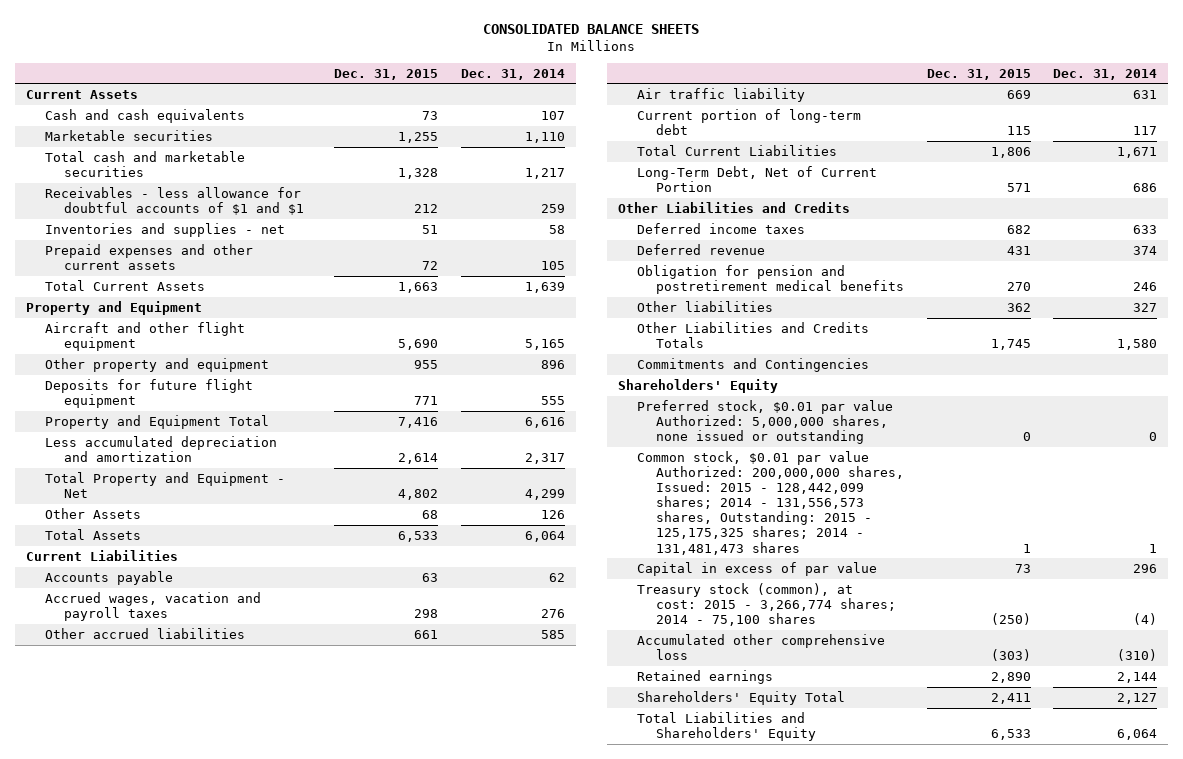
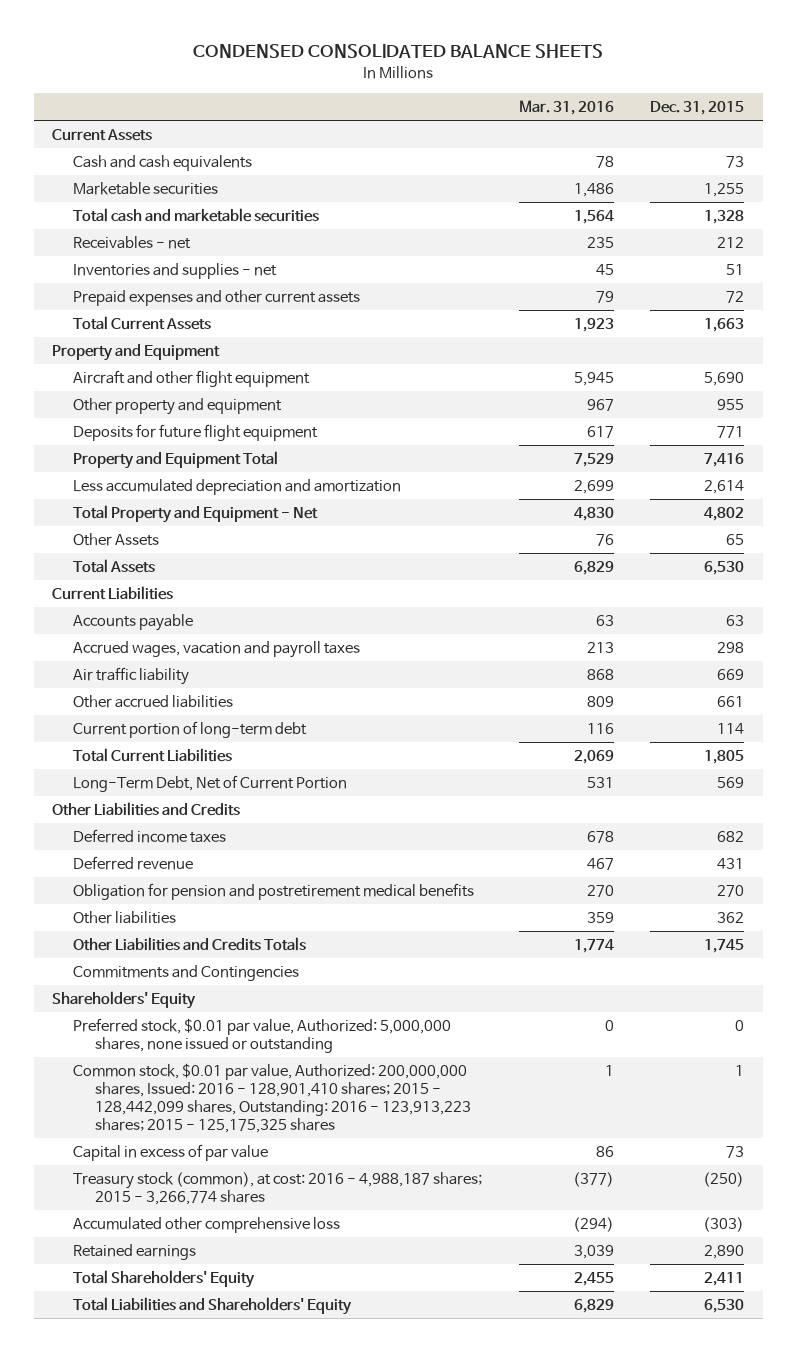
[483,23,700,34] CONSOLIDATED BALANCE SHEETS -> [193,44,604,59] CONDENSED CONSOLIDATED BALANCE SHEETS
[460,68,565,80] Dec. 31, 2014 -> none
none -> [518,100,614,116] Mar. 31, 2016
[44,186,304,215] Receivables - less allowance for doubtful accounts of $1 and $1 -> [73,236,192,250] Receivables - net
[422,509,439,519] 68 -> [726,534,745,546] 65
[398,530,439,542] 6,533 -> [704,561,745,576] 6,530
[44,627,245,639] Other accrued liabilities -> [73,695,234,709] Other accrued liabilities
[1006,125,1031,135] 115 -> [717,723,745,735] 114
[990,146,1031,158] 1,806 -> [704,750,745,765] 1,805
[1006,182,1031,192] 571 -> [717,777,745,789] 569
[637,399,894,445] Preferred stock, $0.01 par value Authorized: 5,000,000 shares, none issued or outstanding -> [73,1018,452,1054] Preferred stock, $0.01 par value, Authorized: 5,000,000 shares, none issued or outstanding
[637,450,905,555] Common stock, $0.01 par value Authorized: 200,000,000 shares, Issued: 2015 - 128,442,099 shares; 2014 - 131,556,573 shares, Outstanding: 2015 - 125,175,325 shares; 2014 - 131,481,473 shares -> [73,1063,471,1134] Common stock, $0.01 par value, Authorized: 200,000,000 shares, Issued: 2016 - 128,901,410 shares; 2015 - 128,442,099 shares, Outstanding: 2016 - 123,913,223 shares; 2015 - 125,175,325 shares
[637,582,897,627] Treasury stock (common), at cost: 2015 - 3,266,774 shares; 2014 - 75,100 shares -> [73,1172,483,1206] Treasury stock (common), at cost: 2016 - 4,988,187 shares; 2015 - 3,266,774 shares
[637,690,846,705] Shareholders' Equity Total -> [73,1270,256,1289] Total Shareholders' Equity
[990,728,1031,740] 6,533 -> [704,1299,745,1314] 6,530

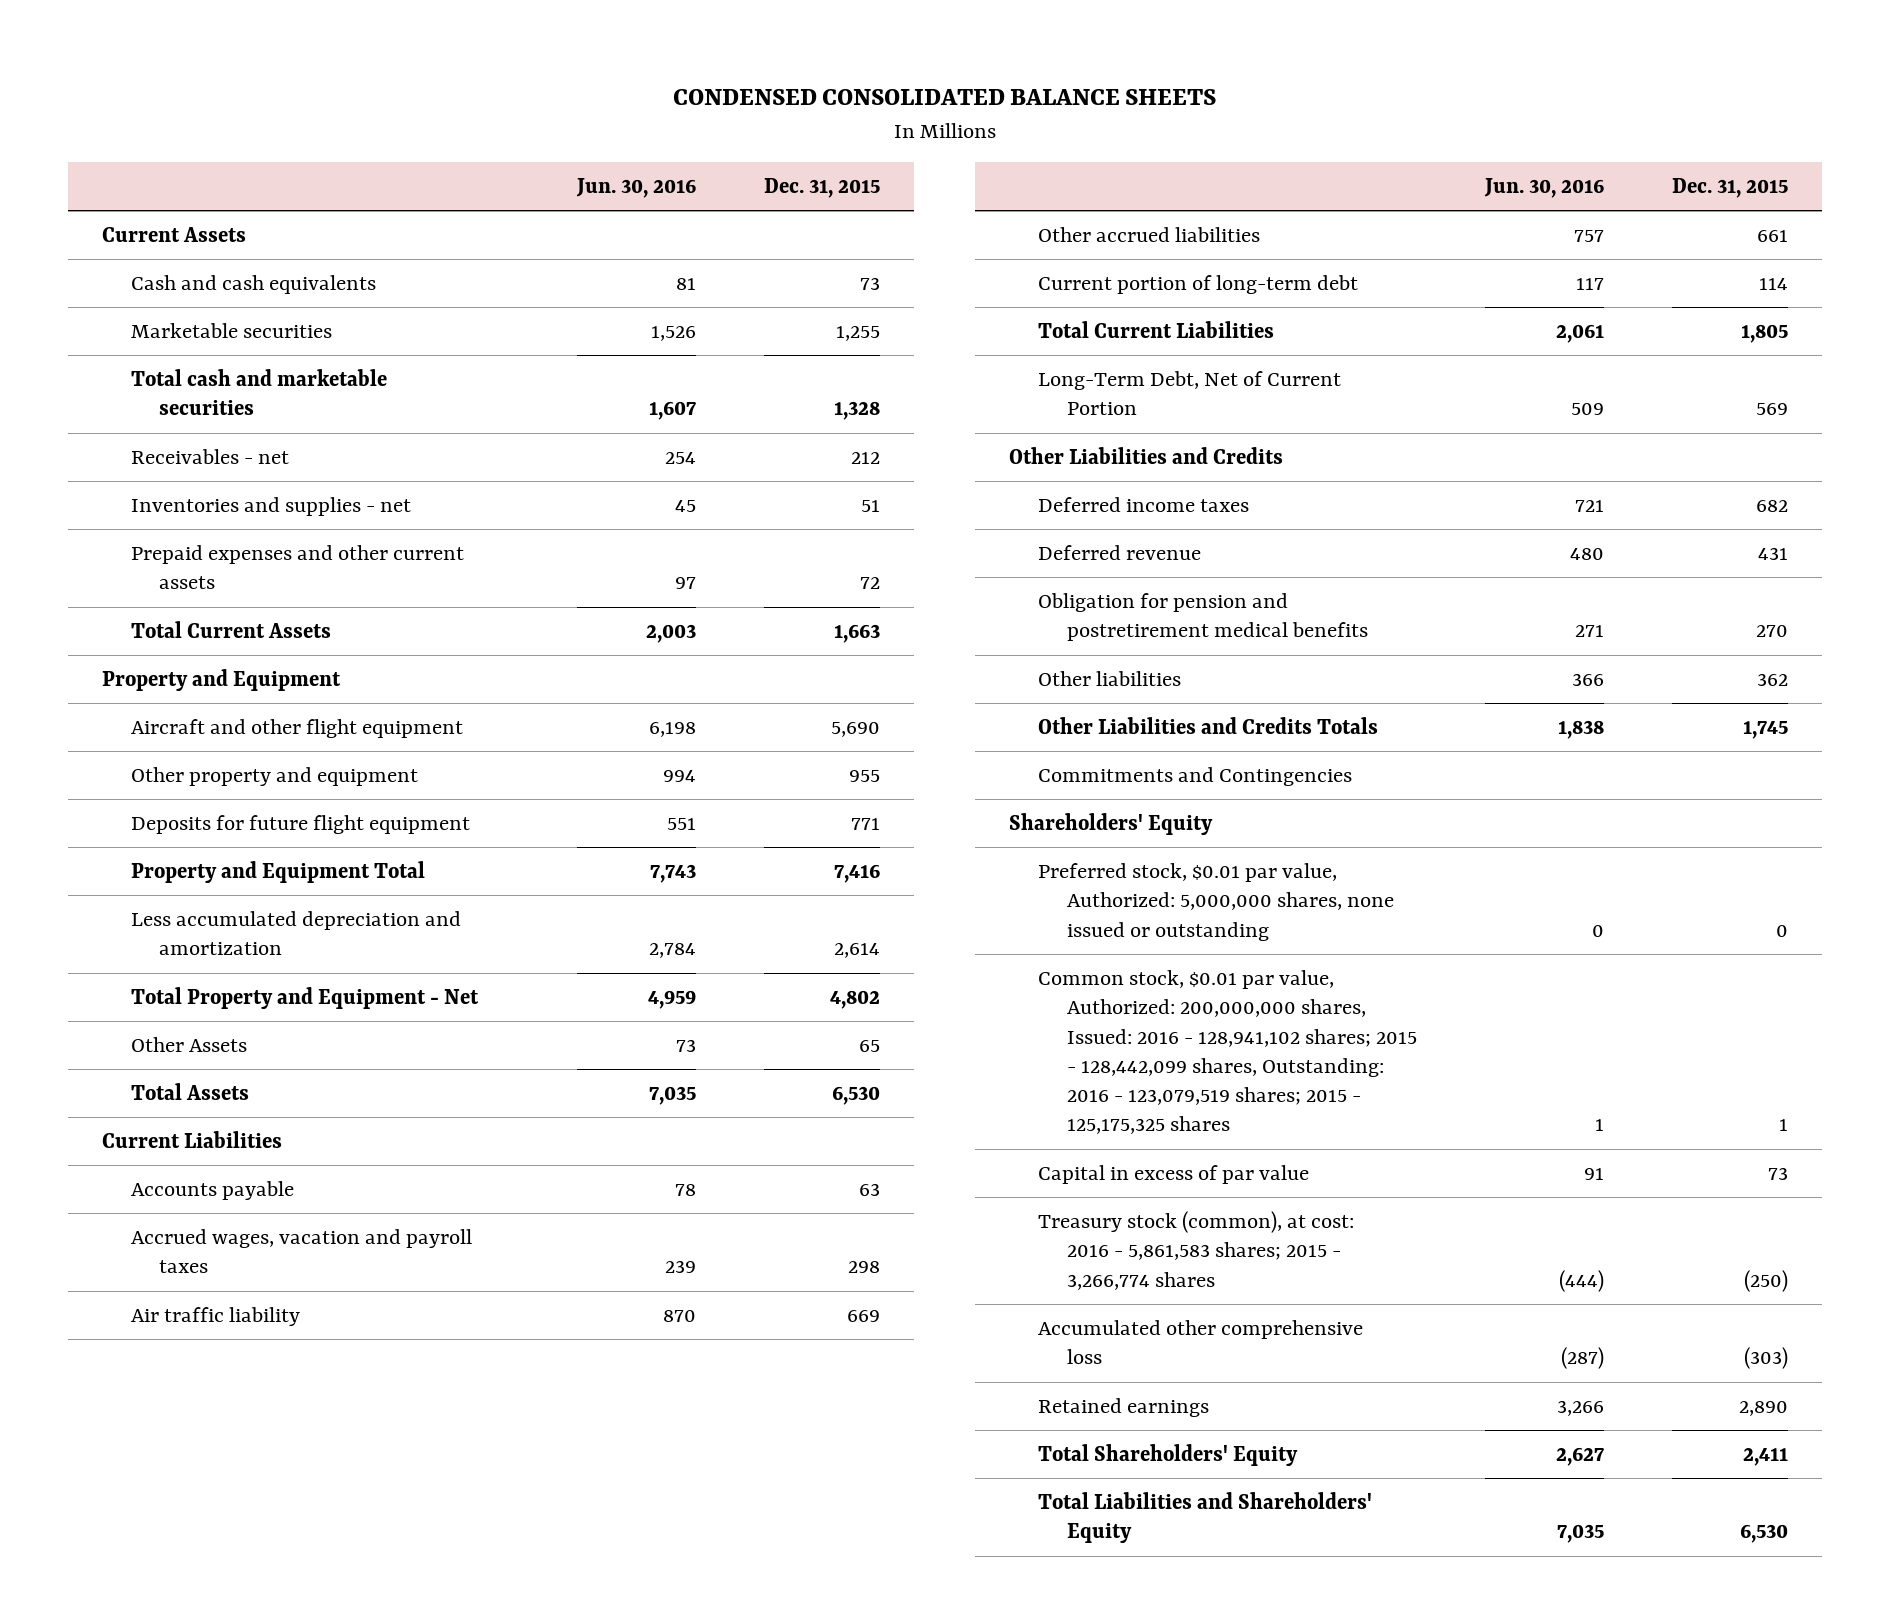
[518,100,614,116] Mar. 31, 2016 -> none
none -> [576,177,697,198] Jun. 30, 2016
[73,1063,471,1134] Common stock, $0.01 par value, Authorized: 200,000,000 shares, Issued: 2016 - 128,901,410 shares; 2015 - 128,442,099 shares, Outstanding: 2016 - 123,913,223 shares; 2015 - 125,175,325 shares -> [1037,970,1417,1135] Common stock, $0.01 par value, Authorized: 200,000,000 shares, Issued: 2016 - 128,941,102 shares; 2015 - 128,442,099 shares, Outstanding: 2016 - 123,079,519 shares; 2015 - 125,175,325 shares
[73,1172,483,1206] Treasury stock (common), at cost: 2016 - 4,988,187 shares; 2015 - 3,266,774 shares -> [1037,1211,1354,1290] Treasury stock (common), at cost: 2016 - 5,861,583 shares; 2015 - 3,266,774 shares

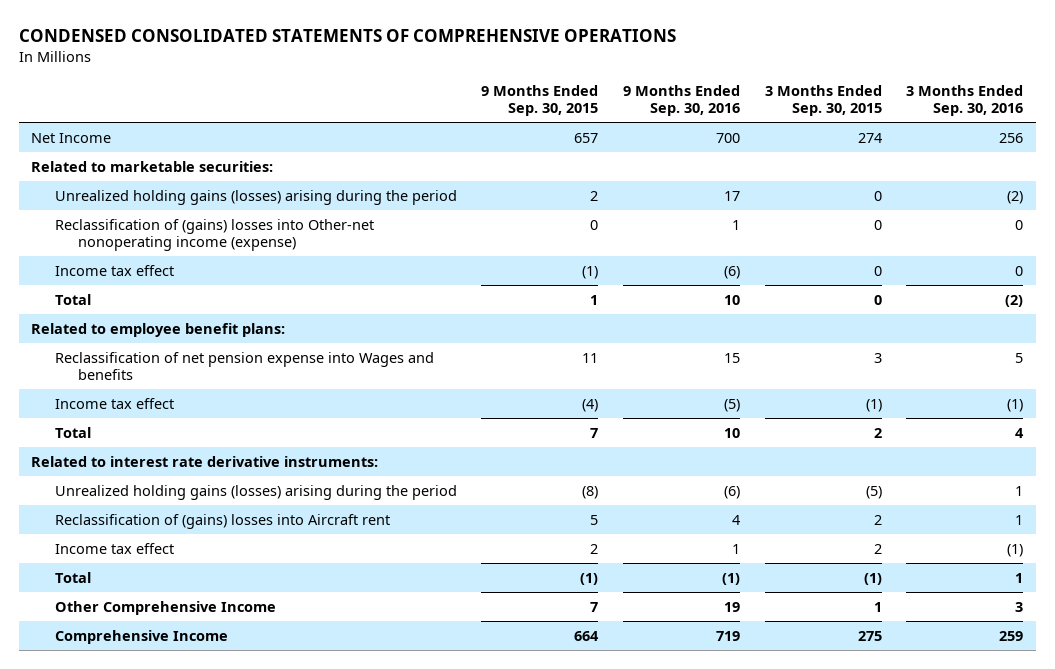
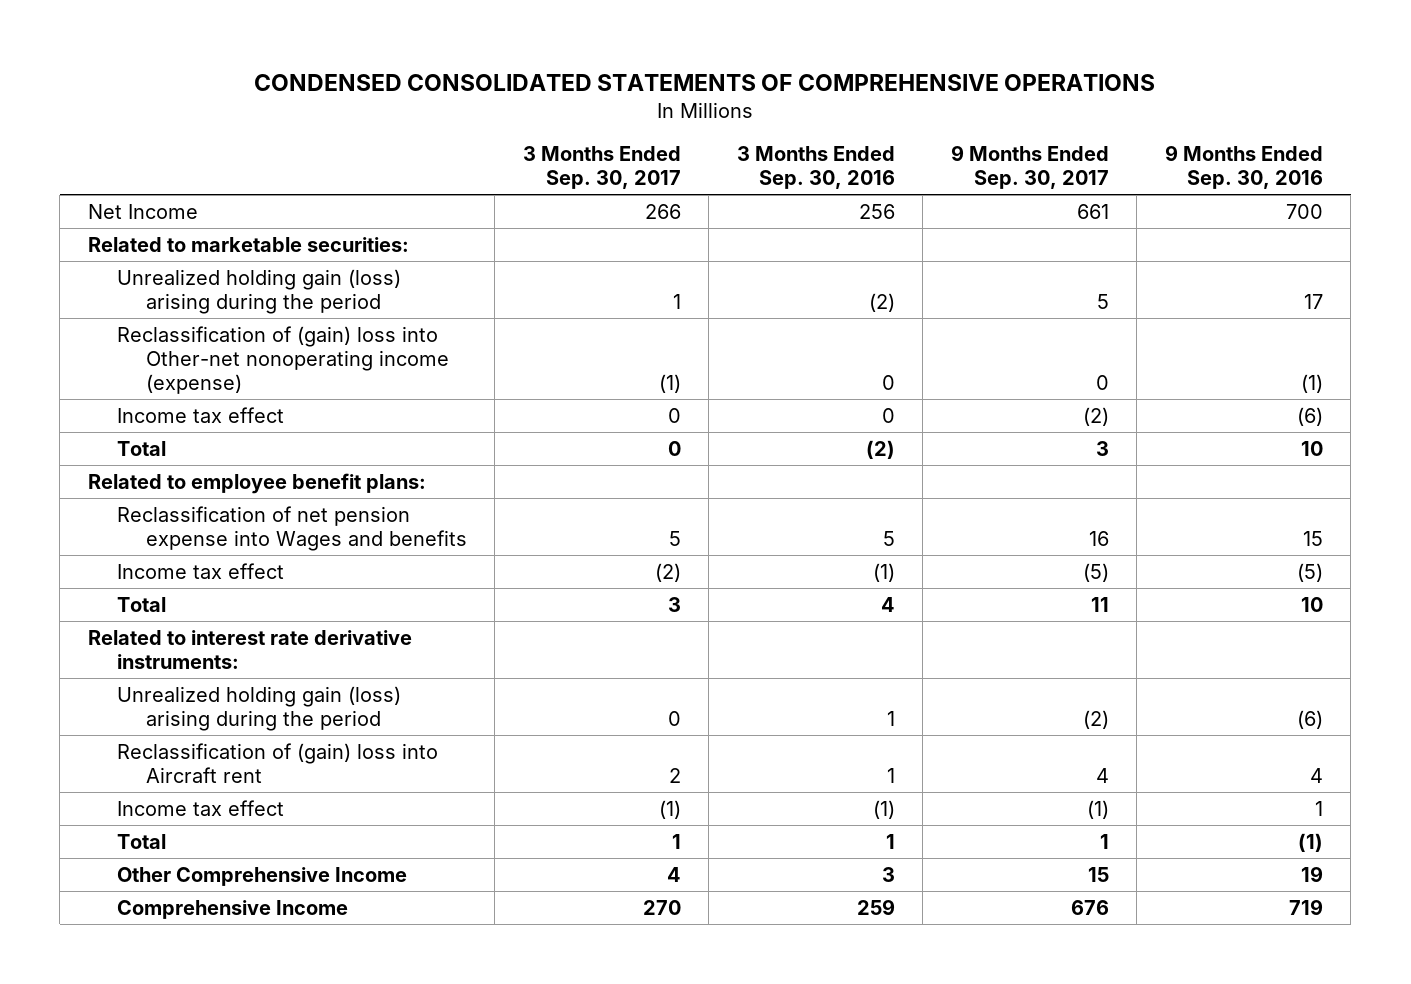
[481,84,599,117] 9 Months Ended Sep. 30, 2015 -> none
[764,84,882,117] 3 Months Ended Sep. 30, 2015 -> none
none -> [522,146,681,190] 3 Months Ended Sep. 30, 2017
none -> [950,145,1109,190] 9 Months Ended Sep. 30, 2017
[54,189,457,205] Unrealized holding gains (losses) arising during the period -> [116,268,401,314] Unrealized holding gain (loss) arising during the period
[54,218,374,252] Reclassification of (gains) losses into Other-net nonoperating income (expense) -> [116,325,449,394] Reclassification of (gain) loss into Other-net nonoperating income (expense)
[731,219,740,230] 1 -> [1300,373,1323,393] (1)
[54,484,457,500] Unrealized holding gains (losses) arising during the period -> [116,685,401,731] Unrealized holding gain (loss) arising during the period
[54,513,390,529] Reclassification of (gains) losses into Aircraft rent -> [116,742,438,783] Reclassification of (gain) loss into Aircraft rent

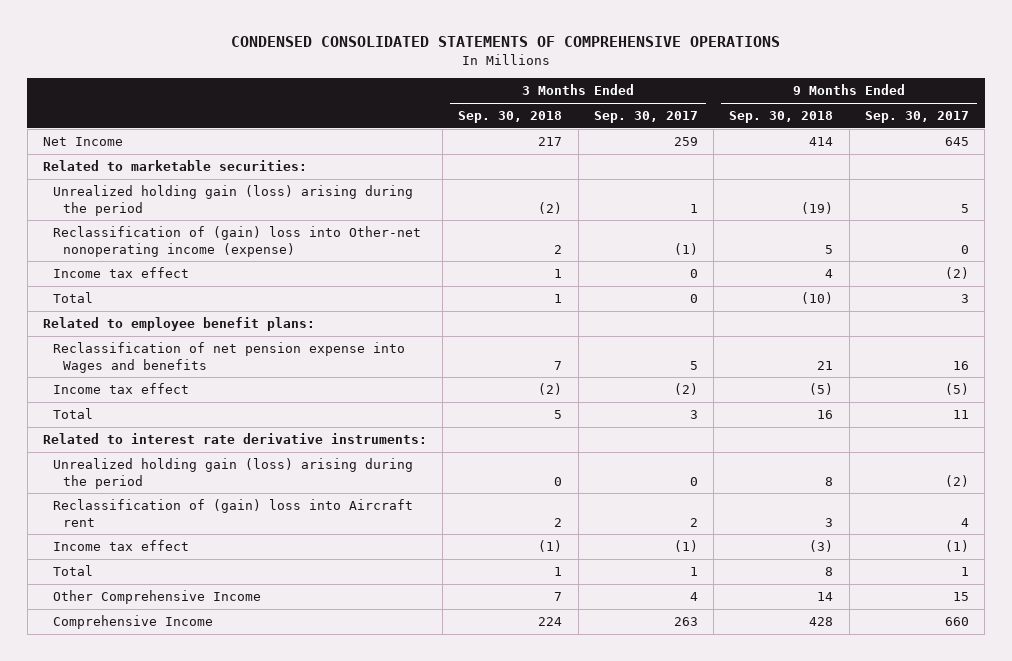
[736,146,895,190] 3 Months Ended Sep. 30, 2016 -> none
[1164,145,1323,190] 9 Months Ended Sep. 30, 2016 -> none
none -> [458,111,563,124] Sep. 30, 2018
none -> [729,111,834,124] Sep. 30, 2018
[644,203,681,219] 266 -> [673,137,698,147] 259
[1076,203,1109,219] 661 -> [944,137,969,147] 645
[642,899,681,915] 270 -> [673,617,698,627] 263
[1070,899,1109,915] 676 -> [944,617,969,627] 660

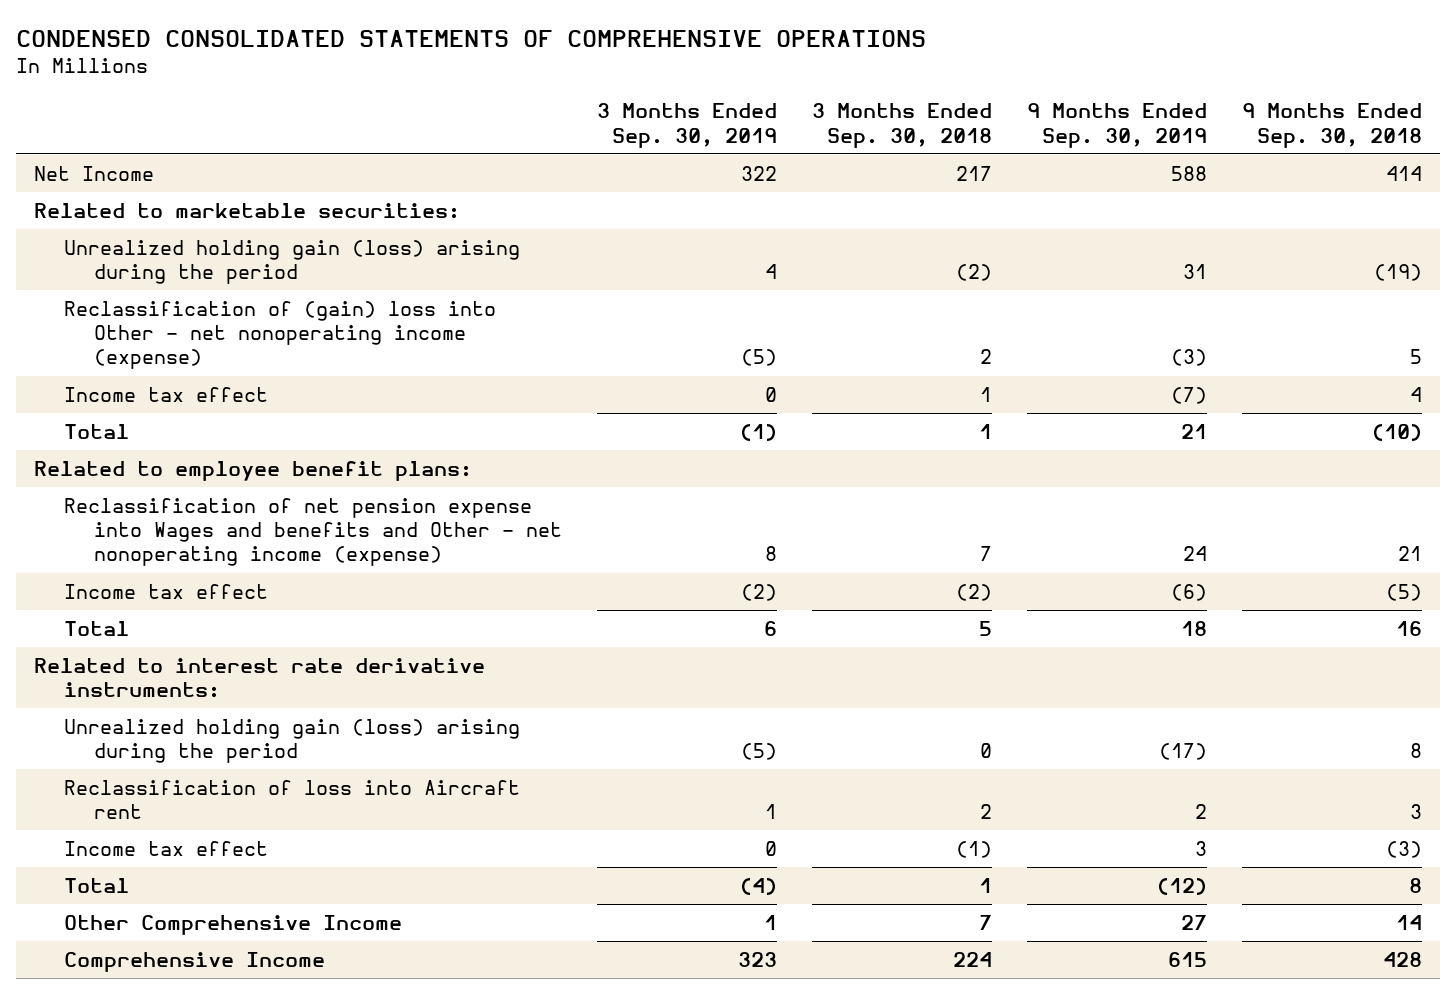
[593,111,698,124] Sep. 30, 2017 -> none
[864,111,969,124] Sep. 30, 2017 -> none
none -> [597,103,778,148] 3 Months Ended Sep. 30, 2019
none -> [1027,103,1208,148] 9 Months Ended Sep. 30, 2019
[52,226,421,257] Reclassification of (gain) loss into Other-net nonoperating income (expense) -> [64,300,497,370] Reclassification of (gain) loss into Other - net nonoperating income (expense)
[52,342,405,373] Reclassification of net pension expense into Wages and benefits -> [64,497,563,567] Reclassification of net pension expense into Wages and benefits and Other - net nonoperating income (expense)
[52,499,413,527] Reclassification of (gain) loss into Aircraft rent -> [64,779,521,820] Reclassification of loss into Aircraft rent

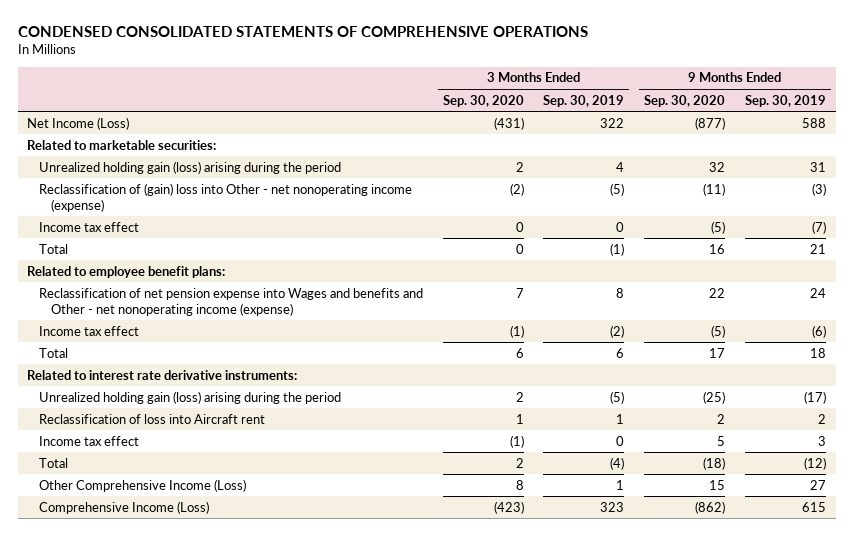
[812,103,993,148] 3 Months Ended Sep. 30, 2018 -> none
[1242,103,1423,148] 9 Months Ended Sep. 30, 2018 -> none
none -> [442,94,524,107] Sep. 30, 2020
none -> [644,94,726,107] Sep. 30, 2020
[33,165,154,181] Net Income -> [27,116,130,130] Net Income (Loss)
[64,914,403,935] Other Comprehensive Income -> [39,478,247,492] Other Comprehensive Income (Loss)
[64,951,326,972] Comprehensive Income -> [39,500,210,514] Comprehensive Income (Loss)

